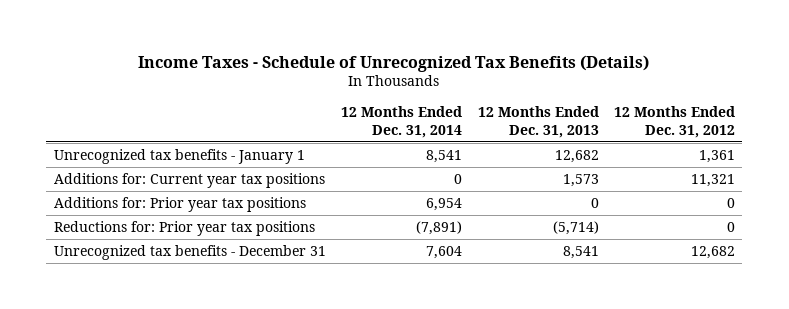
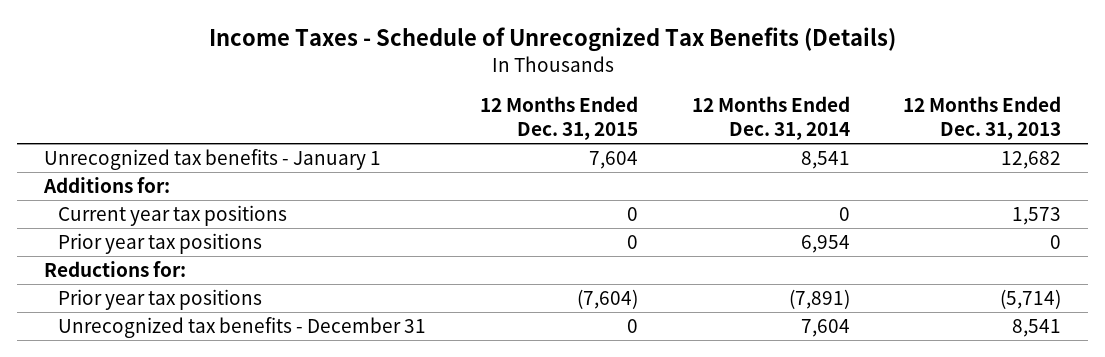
[613,106,735,138] 12 Months Ended Dec. 31, 2012 -> none
none -> [479,96,638,140] 12 Months Ended Dec. 31, 2015
none -> [42,177,170,194] Additions for:
[53,173,325,189] Additions for: Current year tax positions -> [57,205,287,227] Current year tax positions
[53,197,306,213] Additions for: Prior year tax positions -> [57,233,262,255] Prior year tax positions
none -> [43,261,186,278] Reductions for:
[53,221,315,237] Reductions for: Prior year tax positions -> [57,289,262,311] Prior year tax positions

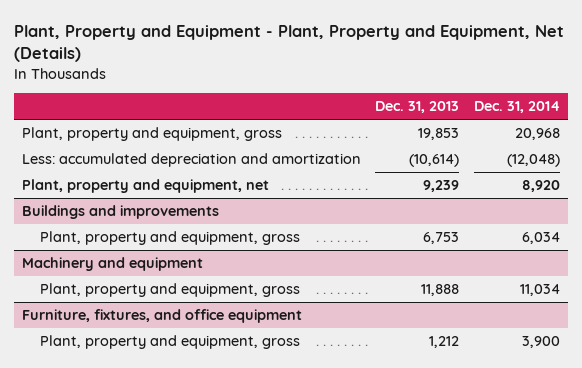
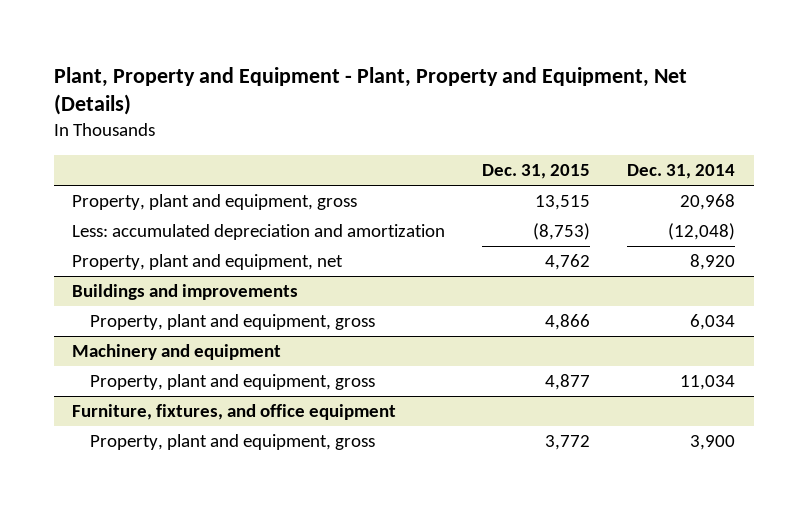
[375,101,460,114] Dec. 31, 2013 -> none
none -> [482,163,591,179] Dec. 31, 2015
[21,127,282,142] Plant, property and equipment, gross -> [72,194,358,211] Property, plant and equipment, gross
[21,179,269,194] Plant, property and equipment, net -> [72,254,344,271] Property, plant and equipment, net
[40,231,301,246] Plant, property and equipment, gross -> [90,314,376,331] Property, plant and equipment, gross
[40,283,301,298] Plant, property and equipment, gross -> [90,374,376,391] Property, plant and equipment, gross
[40,335,301,350] Plant, property and equipment, gross -> [90,434,376,451] Property, plant and equipment, gross

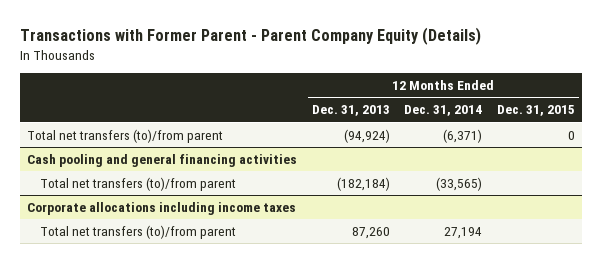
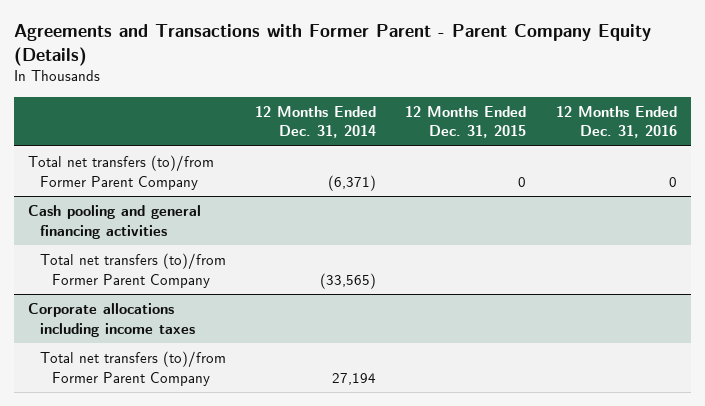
[19,27,481,46] Transactions with Former Parent - Parent Company Equity (Details) -> [13,24,651,66] Agreements and Transactions with Former Parent - Parent Company Equity (Details)
[311,105,390,117] Dec. 31, 2013 -> none
none -> [555,105,677,139] 12 Months Ended Dec. 31, 2016
[27,128,224,143] Total net transfers (to)/from parent -> [28,155,215,190] Total net transfers (to)/from Former Parent Company
[40,176,237,191] Total net transfers (to)/from parent -> [40,253,227,288] Total net transfers (to)/from Former Parent Company
[40,224,237,239] Total net transfers (to)/from parent -> [40,351,227,386] Total net transfers (to)/from Former Parent Company

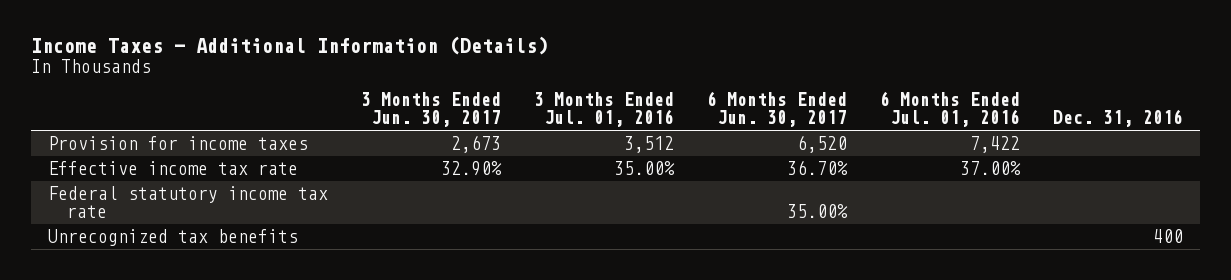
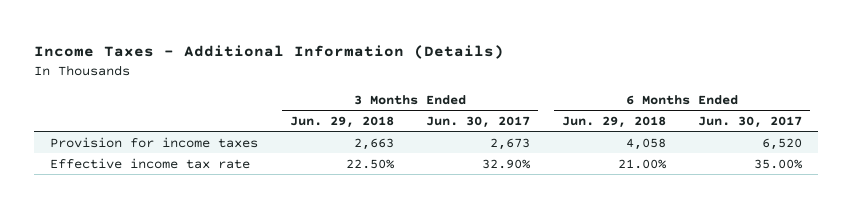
[533,91,674,128] 3 Months Ended Jul. 01, 2016 -> none
[880,90,1021,128] 6 Months Ended Jul. 01, 2016 -> none
[1053,109,1184,128] Dec. 31, 2016 -> none
none -> [289,115,394,128] Jun. 29, 2018
none -> [561,115,666,128] Jun. 29, 2018
[47,186,328,219] Federal statutory income tax rate -> none
[47,229,298,247] Unrecognized tax benefits -> none
[787,160,849,176] 36.70% -> [753,158,803,169] 35.00%

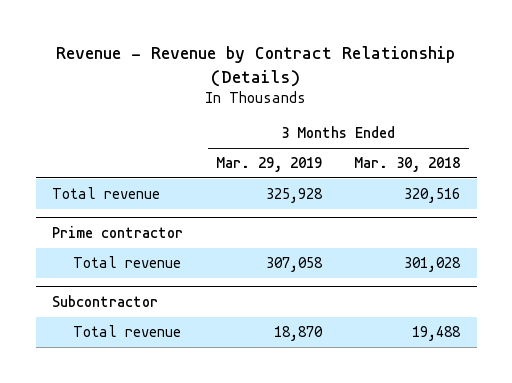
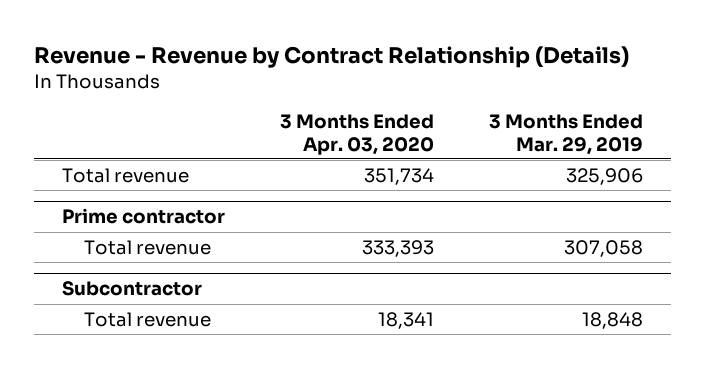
[354,157,461,173] Mar. 30, 2018 -> none
none -> [279,114,434,155] 3 Months Ended Apr. 03, 2020
[265,188,323,204] 325,928 -> [566,167,644,185] 325,906
[273,326,323,342] 18,870 -> [582,311,644,329] 18,848

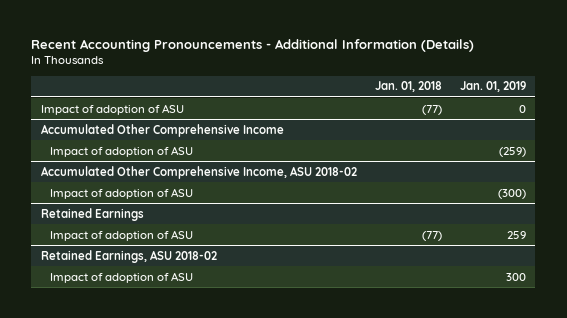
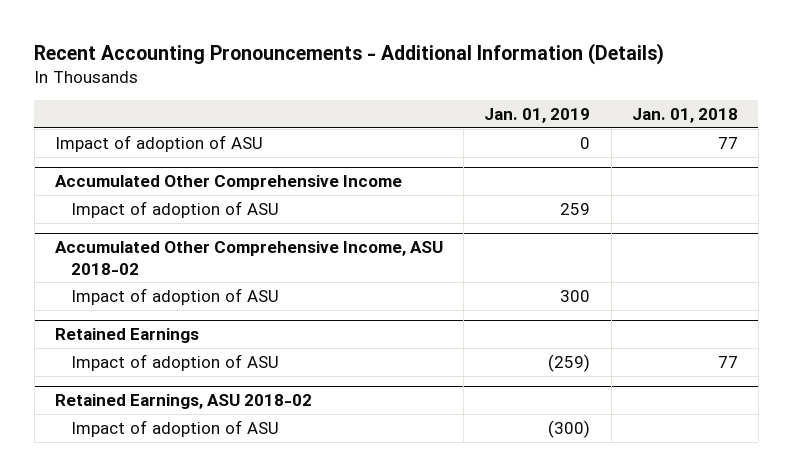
[421,104,442,115] (77) -> [717,136,738,149] 77
[499,146,527,157] (259) -> [560,202,591,215] 259
[498,188,527,199] (300) -> [560,289,591,302] 300
[421,230,442,241] (77) -> [717,355,738,368] 77
[507,230,527,239] 259 -> [548,353,591,372] (259)
[506,272,527,281] 300 -> [548,419,591,438] (300)

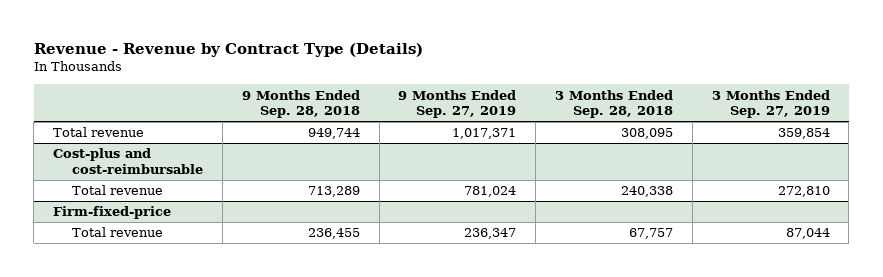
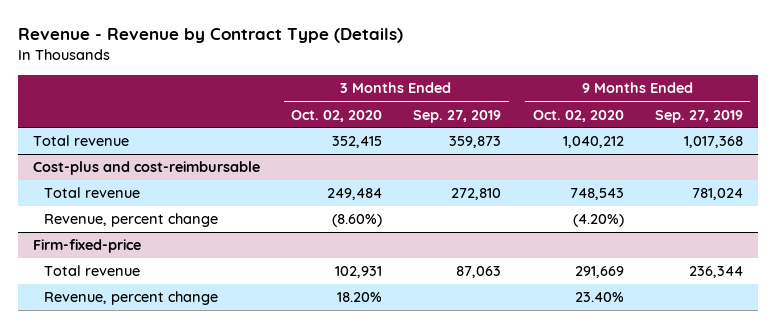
[241,89,360,119] 9 Months Ended Sep. 28, 2018 -> none
[555,89,674,119] 3 Months Ended Sep. 28, 2018 -> none
none -> [291,109,383,122] Oct. 02, 2020
none -> [532,109,624,122] Oct. 02, 2020
[452,128,517,140] 1,017,371 -> [683,136,743,149] 1,017,368
[777,128,830,140] 359,854 -> [449,136,502,149] 359,873
none -> [44,213,219,228] Revenue, percent change
[464,228,517,240] 236,347 -> [688,266,743,279] 236,344
[785,228,830,240] 87,044 -> [456,266,502,279] 87,063
none -> [44,291,219,306] Revenue, percent change

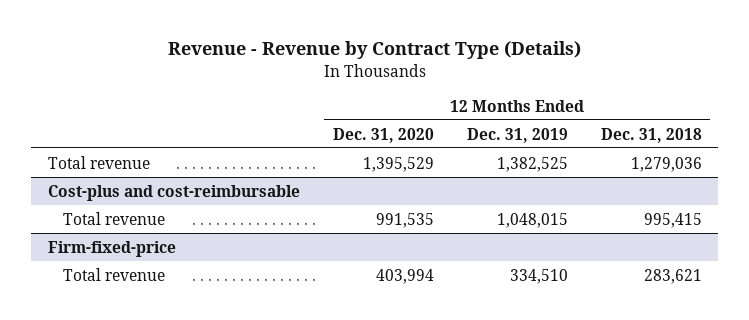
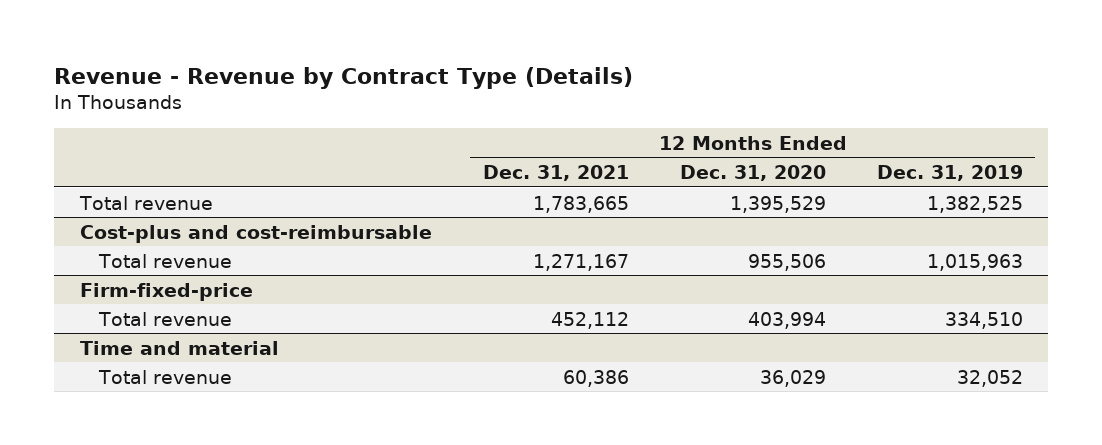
[600,127,702,143] Dec. 31, 2018 -> none
none -> [482,164,629,181] Dec. 31, 2021
[375,212,434,228] 991,535 -> [747,253,826,271] 955,506
[496,212,568,228] 1,048,015 -> [926,253,1023,271] 1,015,963
none -> [79,340,279,355] Time and material
none -> [98,369,233,384] Total revenue

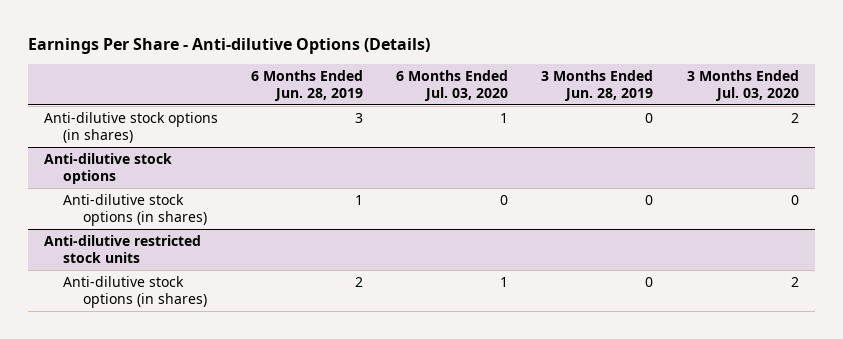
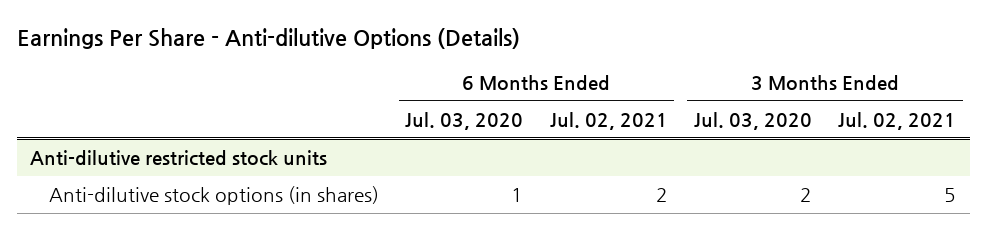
[251,69,364,101] 6 Months Ended Jun. 28, 2019 -> none
[541,69,654,101] 3 Months Ended Jun. 28, 2019 -> none
none -> [549,111,668,130] Jul. 02, 2021
none -> [838,111,957,130] Jul. 02, 2021
[44,112,219,143] Anti-dilutive stock options (in shares) -> none
[44,153,173,184] Anti-dilutive stock options -> none
[63,194,207,226] Anti-dilutive stock options (in shares) -> none

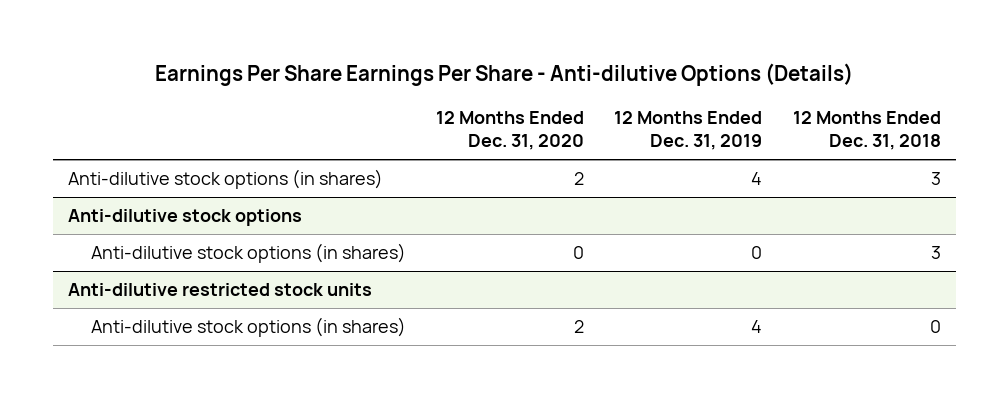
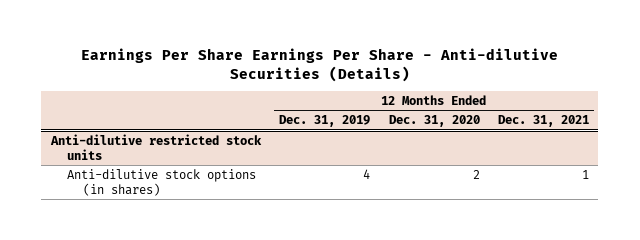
[155,62,854,86] Earnings Per Share Earnings Per Share - Anti-dilutive Options (Details) -> [80,48,558,83] Earnings Per Share Earnings Per Share - Anti-dilutive Securities (Details)
[792,110,941,150] 12 Months Ended Dec. 31, 2018 -> none
none -> [498,115,590,128] Dec. 31, 2021
[67,169,383,190] Anti-dilutive stock options (in shares) -> none
[67,209,302,227] Anti-dilutive stock options -> none
[91,243,407,264] Anti-dilutive stock options (in shares) -> none

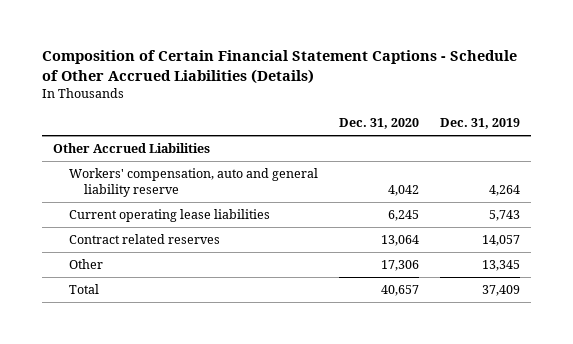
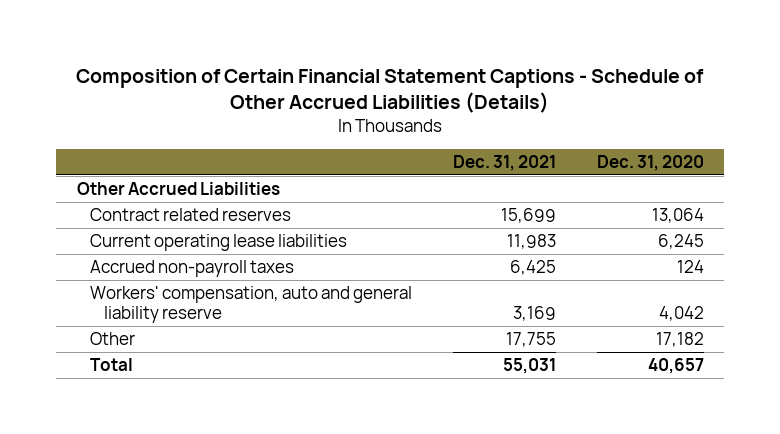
[440,118,521,130] Dec. 31, 2019 -> none
none -> [452,155,556,172] Dec. 31, 2021
[68,208,270,222] Current operating lease liabilities -> [90,234,348,252] Current operating lease liabilities
none -> [90,260,295,278] Accrued non-payroll taxes
[68,167,318,197] Workers' compensation, auto and general liability reserve -> [90,286,413,324] Workers' compensation, auto and general liability reserve
[380,259,419,271] 17,306 -> [655,332,704,348] 17,182

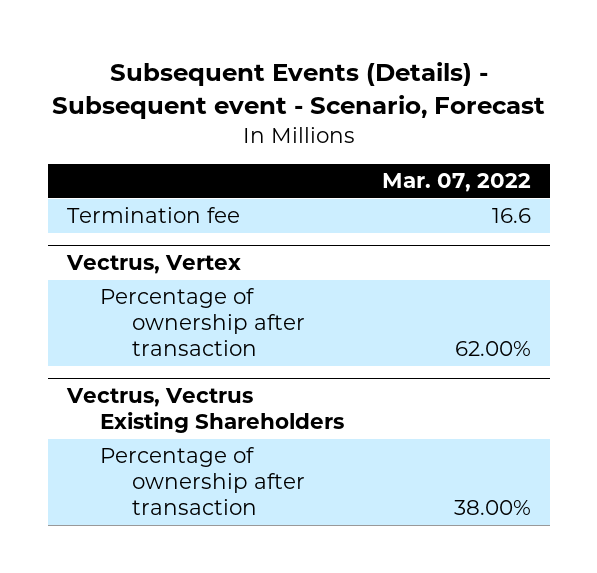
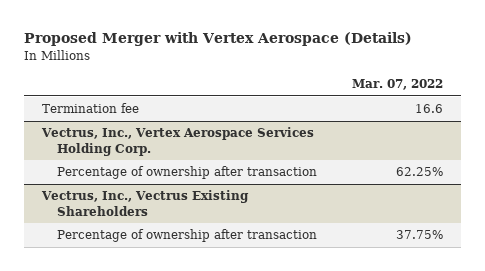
[51,61,545,119] Subsequent Events (Details) - Subsequent event - Scenario, Forecast -> [24,32,413,47] Proposed Merger with Vertex Aerospace (Details)
[65,255,241,275] Vectrus, Vertex -> none
none -> [40,127,314,156] Vectrus, Inc., Vertex Aerospace Services Holding Corp.
[454,341,531,357] 62.00% -> [396,167,444,177] 62.25%
[65,388,344,434] Vectrus, Vectrus Existing Shareholders -> [40,190,249,216] Vectrus, Inc., Vectrus Existing Shareholders
[453,500,531,516] 38.00% -> [396,230,444,240] 37.75%

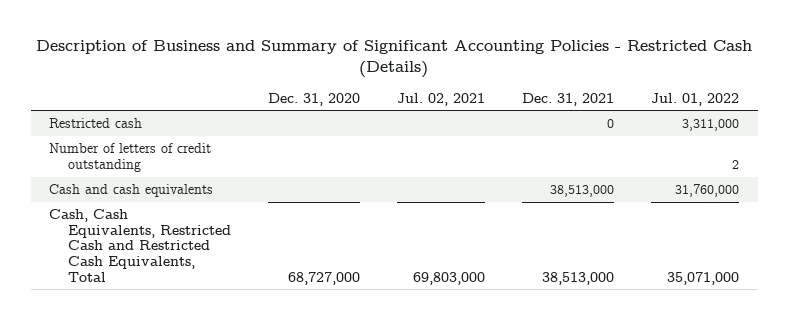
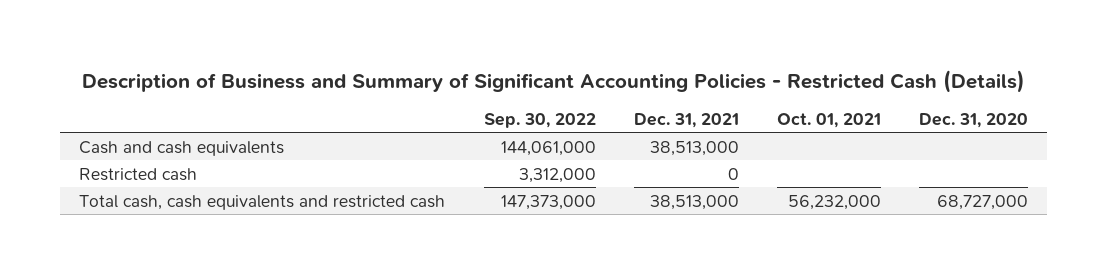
[397,92,486,106] Jul. 02, 2021 -> none
[651,92,740,106] Jul. 01, 2022 -> none
none -> [483,112,596,128] Sep. 30, 2022
none -> [777,112,882,128] Oct. 01, 2021
[49,143,212,172] Number of letters of credit outstanding -> none
[49,118,143,129] Restricted cash -> [79,167,198,181] Restricted cash
[49,209,232,282] Cash, Cash Equivalents, Restricted Cash and Restricted Cash Equivalents, Total -> [79,194,446,210] Total cash, cash equivalents and restricted cash

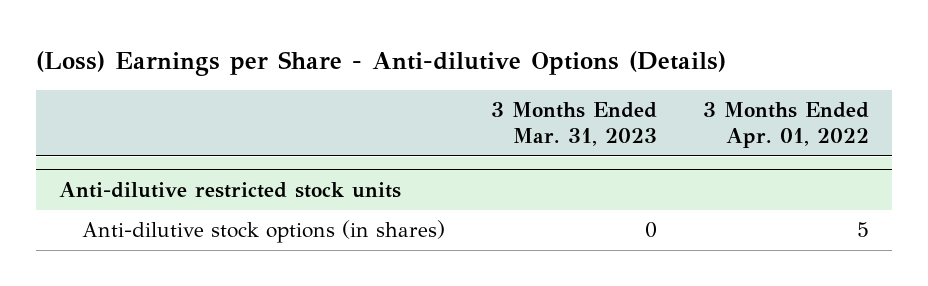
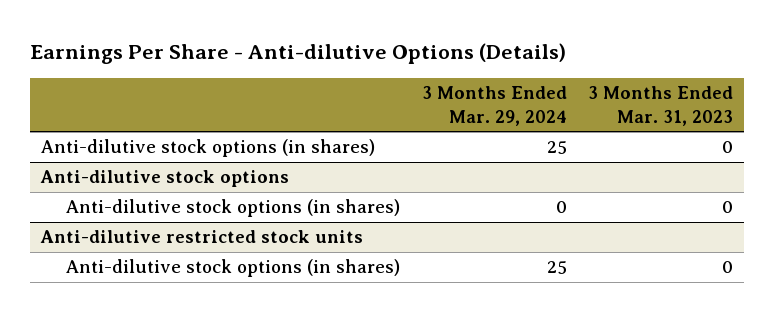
[35,50,726,76] (Loss) Earnings per Share - Anti-dilutive Options (Details) -> [30,43,567,65] Earnings Per Share - Anti-dilutive Options (Details)
[702,102,869,148] 3 Months Ended Apr. 01, 2022 -> none
none -> [421,86,567,126] 3 Months Ended Mar. 29, 2024
none -> [41,139,376,158] Anti-dilutive stock options (in shares)
none -> [40,170,290,188] Anti-dilutive stock options
none -> [66,199,401,218] Anti-dilutive stock options (in shares)

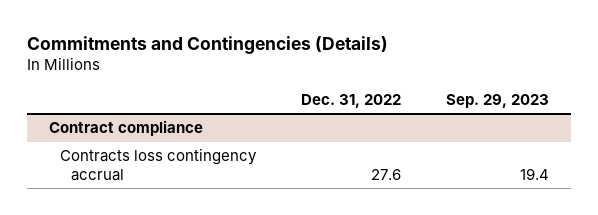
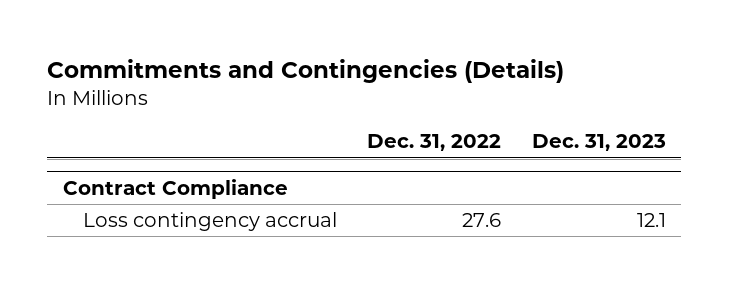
[446,93,550,108] Sep. 29, 2023 -> none
none -> [532,134,667,152] Dec. 31, 2023
[49,120,204,137] Contract compliance -> [62,179,288,200] Contract Compliance
[60,148,258,181] Contracts loss contingency accrual -> [82,212,337,232] Loss contingency accrual

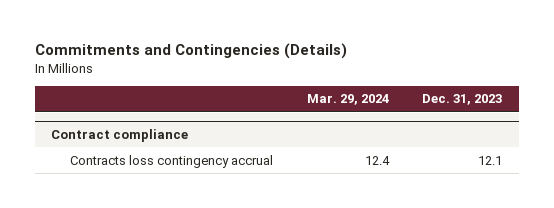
[367,134,502,152] Dec. 31, 2022 -> none
none -> [306,94,389,106] Mar. 29, 2024
[62,179,288,200] Contract Compliance -> [51,128,189,142] Contract compliance
[82,212,337,232] Loss contingency accrual -> [70,154,274,168] Contracts loss contingency accrual

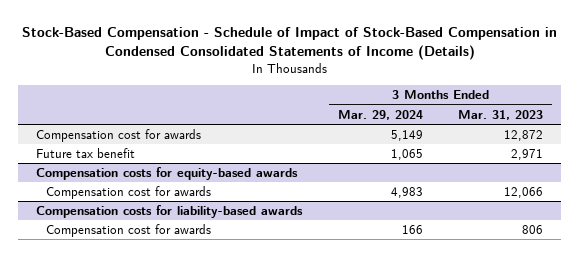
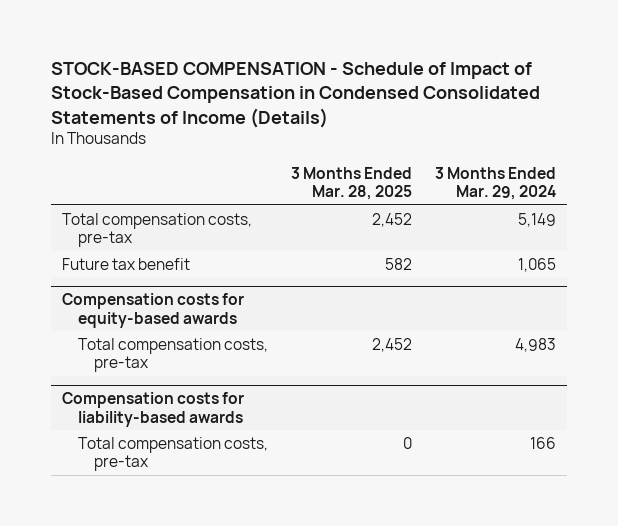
[21,27,557,61] Stock-Based Compensation - Schedule of Impact of Stock-Based Compensation in Condensed Consolidated Statements of Income (Details) -> [51,62,541,128] STOCK-BASED COMPENSATION - Schedule of Impact of Stock-Based Compensation in Condensed Consolidated Statements of Income (Details)
[458,109,544,120] Mar. 31, 2023 -> none
none -> [290,166,412,201] 3 Months Ended Mar. 28, 2025
[35,129,201,143] Compensation cost for awards -> [62,212,253,248] Total compensation costs, pre-tax
[45,186,211,200] Compensation cost for awards -> [78,337,269,373] Total compensation costs, pre-tax
[45,224,211,238] Compensation cost for awards -> [78,436,269,472] Total compensation costs, pre-tax

